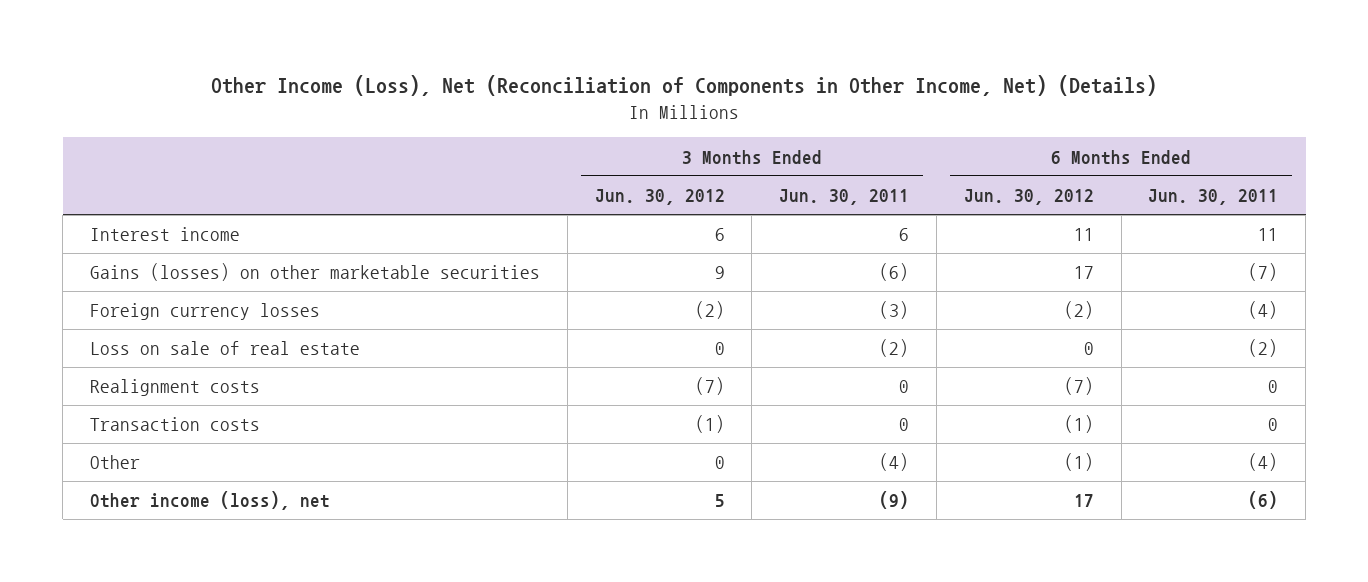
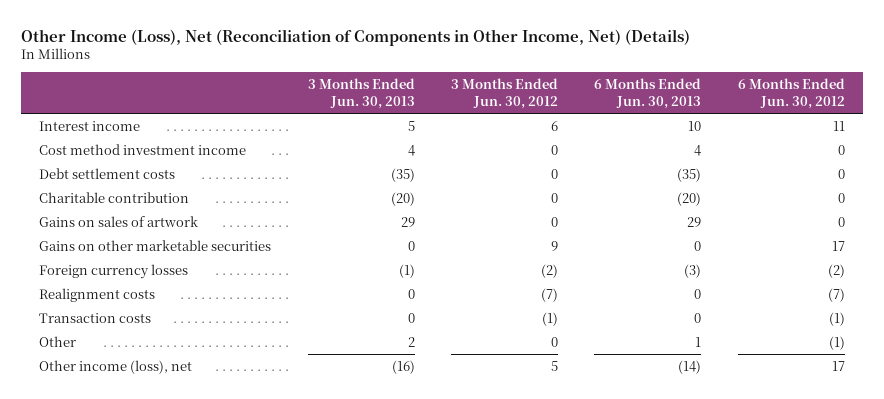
[779,189,910,206] Jun. 30, 2011 -> none
[1148,189,1279,206] Jun. 30, 2011 -> none
none -> [307,78,415,110] 3 Months Ended Jun. 30, 2013
none -> [594,78,702,110] 6 Months Ended Jun. 30, 2013
none -> [39,143,247,155] Cost method investment income
none -> [39,167,176,179] Debt settlement costs
none -> [39,191,190,203] Charitable contribution
none -> [39,215,199,227] Gains on sales of artwork
[89,263,540,282] Gains (losses) on other marketable securities -> [39,239,272,251] Gains on other marketable securities
[89,341,360,356] Loss on sale of real estate -> none

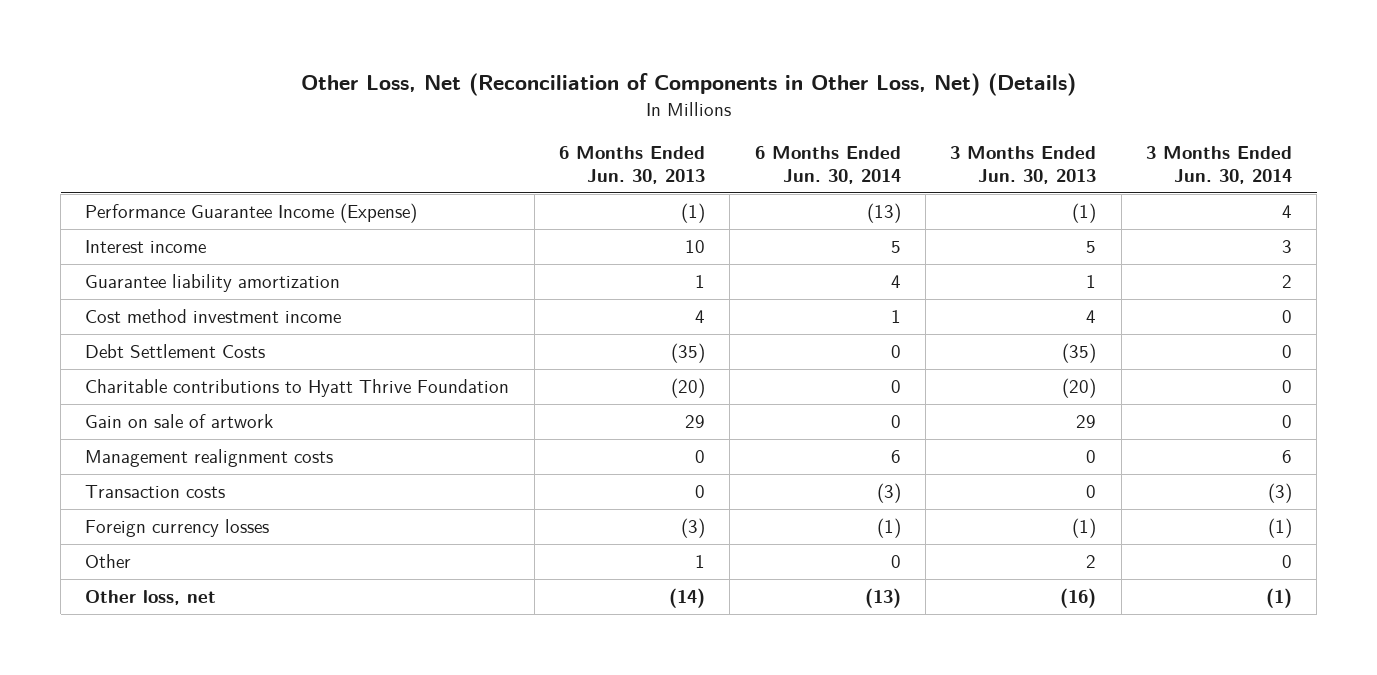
[21,28,691,46] Other Income (Loss), Net (Reconciliation of Components in Other Income, Net) (Details) -> [300,73,1076,97] Other Loss, Net (Reconciliation of Components in Other Loss, Net) (Details)
[450,78,558,110] 3 Months Ended Jun. 30, 2012 -> none
[737,78,845,110] 6 Months Ended Jun. 30, 2012 -> none
none -> [754,146,901,184] 6 Months Ended Jun. 30, 2014
none -> [1145,146,1292,184] 3 Months Ended Jun. 30, 2014
none -> [85,203,418,224] Performance Guarantee Income (Expense)
none -> [85,274,341,293] Guarantee liability amortization
[39,239,272,251] Gains on other marketable securities -> none
[39,167,176,179] Debt settlement costs -> [85,344,266,359] Debt Settlement Costs
[39,191,190,203] Charitable contribution -> [85,379,510,398] Charitable contributions to Hyatt Thrive Foundation
[39,215,199,227] Gains on sales of artwork -> [85,414,274,429] Gain on sale of artwork
[39,287,156,302] Realignment costs -> [85,449,334,468] Management realignment costs
[39,263,189,279] Foreign currency losses -> [85,519,270,538] Foreign currency losses
[39,359,193,374] Other income (loss), net -> [85,590,217,606] Other loss, net

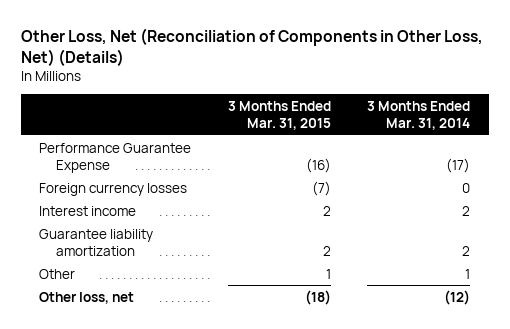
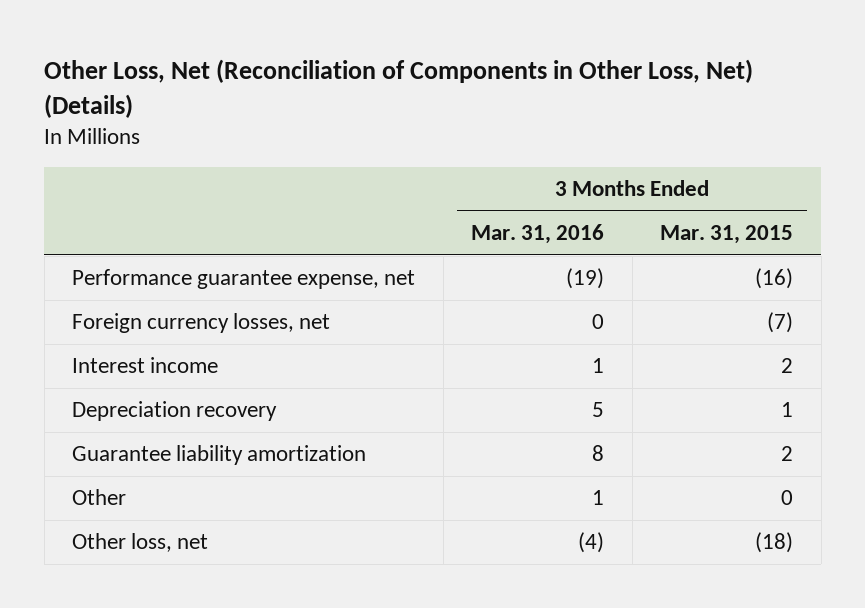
[367,100,471,130] 3 Months Ended Mar. 31, 2014 -> none
none -> [471,223,605,244] Mar. 31, 2016
[39,142,192,173] Performance Guarantee Expense -> [72,269,416,290] Performance guarantee expense, net
[39,182,188,196] Foreign currency losses -> [72,313,331,334] Foreign currency losses, net
none -> [72,401,278,422] Depreciation recovery
[325,268,331,279] 1 -> [781,490,794,506] 0

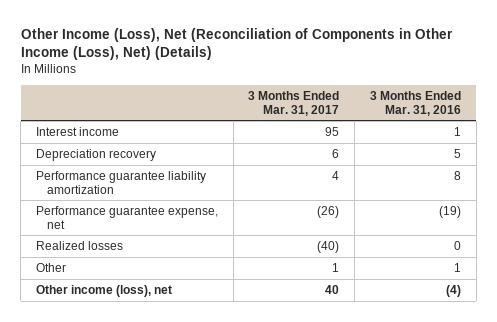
[44,59,754,118] Other Loss, Net (Reconciliation of Components in Other Loss, Net) (Details) -> [20,27,453,61] Other Income (Loss), Net (Reconciliation of Components in Other Income (Loss), Net) (Details)
[660,224,794,244] Mar. 31, 2015 -> none
none -> [248,91,340,116] 3 Months Ended Mar. 31, 2017
[72,313,331,334] Foreign currency losses, net -> none
[72,445,367,466] Guarantee liability amortization -> [35,170,206,194] Performance guarantee liability amortization
[72,269,416,290] Performance guarantee expense, net -> [35,205,218,229] Performance guarantee expense, net
none -> [35,240,123,250] Realized losses
[72,533,209,553] Other loss, net -> [35,284,172,297] Other income (loss), net

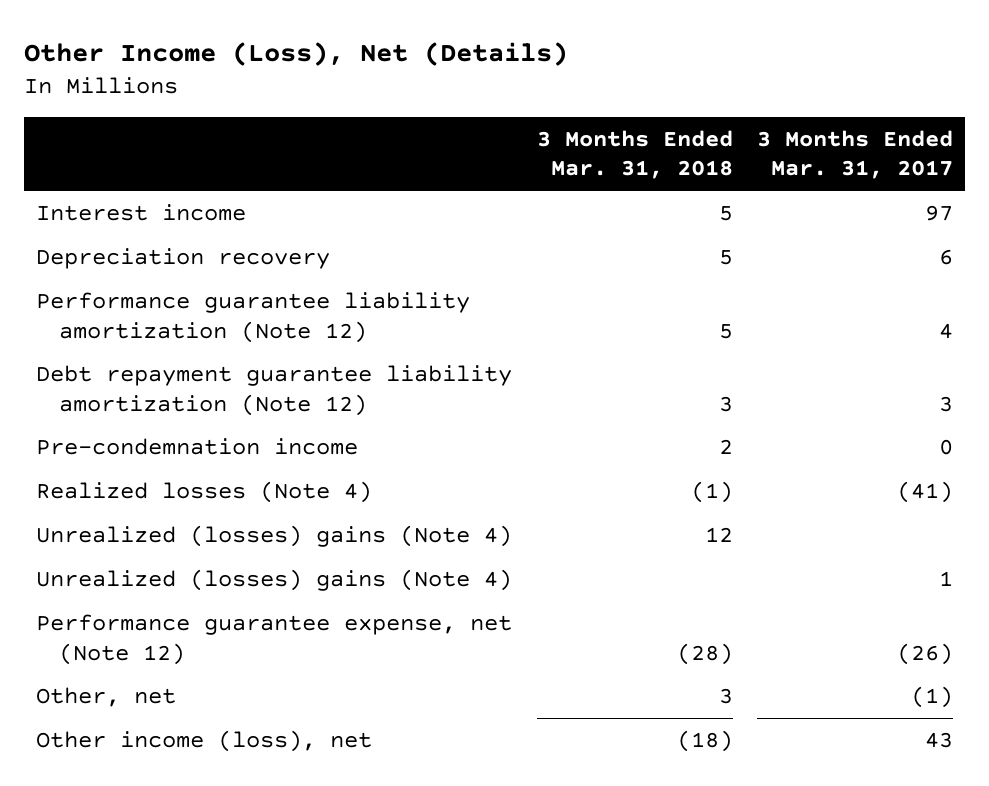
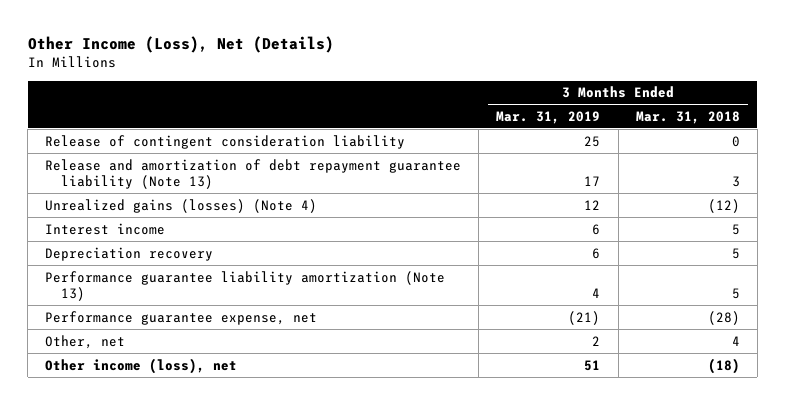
[757,129,954,180] 3 Months Ended Mar. 31, 2017 -> none
none -> [496,110,601,124] Mar. 31, 2019
none -> [45,134,406,149] Release of contingent consideration liability
none -> [45,158,462,190] Release and amortization of debt repayment guarantee liability (Note 13)
none -> [45,198,318,213] Unrealized gains (losses) (Note 4)
[36,364,513,416] Debt repayment guarantee liability amortization (Note 12) -> none
[36,437,359,455] Pre-condemnation income -> none
[36,480,373,503] Realized losses (Note 4) -> none
[36,524,513,547] Unrealized (losses) gains (Note 4) -> none
[36,568,513,591] Unrealized (losses) gains (Note 4) -> none
[36,291,471,343] Performance guarantee liability amortization (Note 12) -> [45,270,446,302] Performance guarantee liability amortization (Note 13)
[36,613,513,665] Performance guarantee expense, net (Note 12) -> [45,310,318,325] Performance guarantee expense, net
[718,687,733,704] 3 -> [731,335,740,346] 4

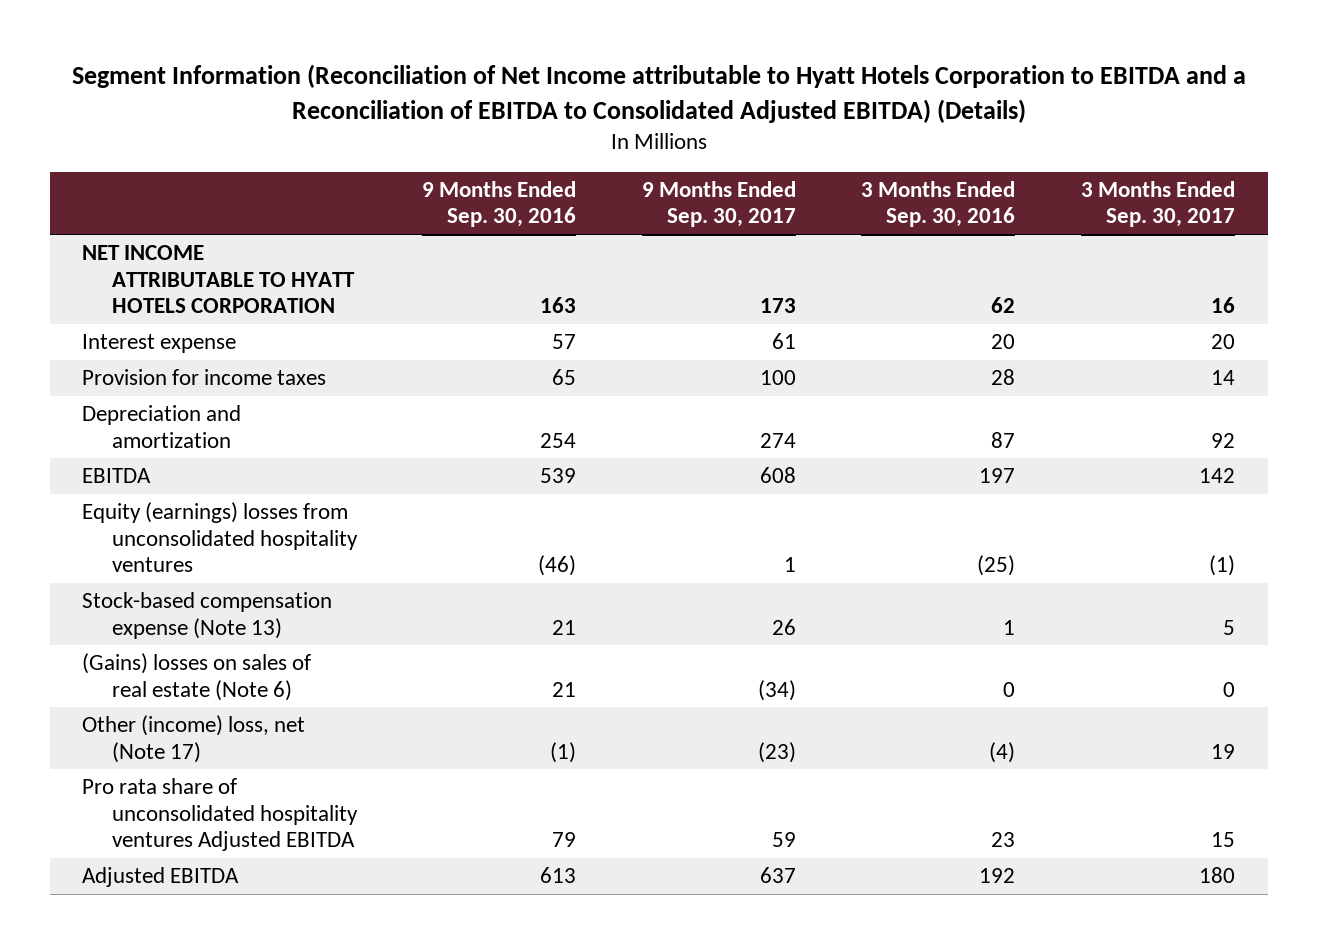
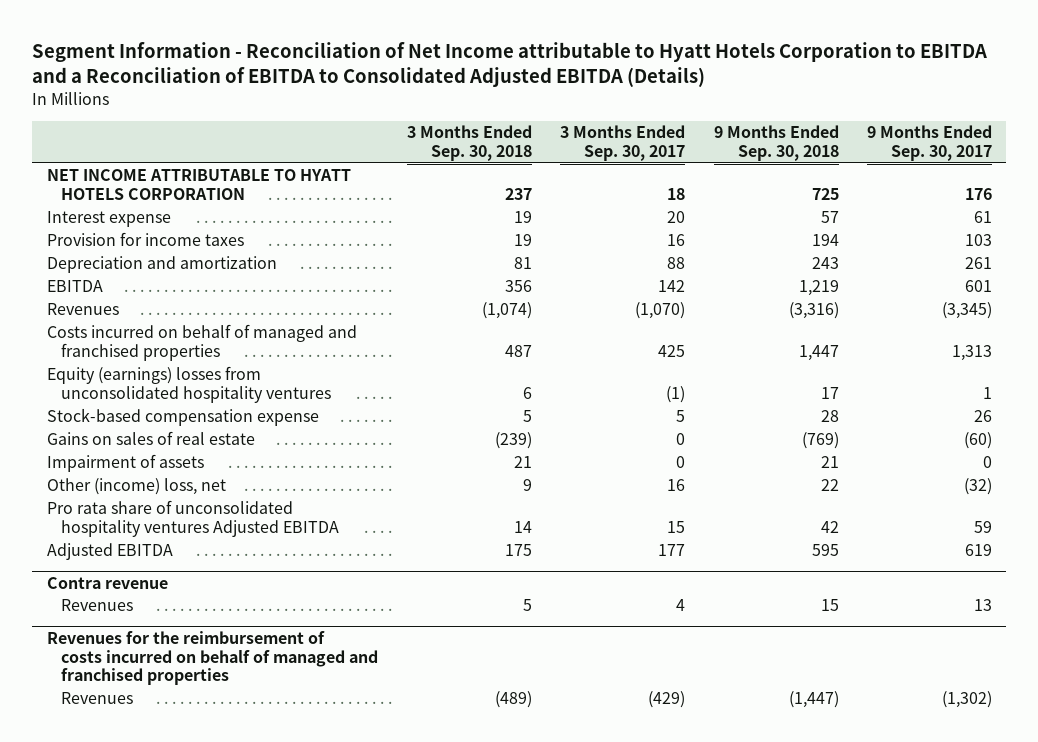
[71,64,1246,124] Segment Information (Reconciliation of Net Income attributable to Hyatt Hotels Corporation to EBITDA and a Reconciliation of EBITDA to Consolidated Adjusted EBITDA) (Details) -> [32,41,988,87] Segment Information - Reconciliation of Net Income attributable to Hyatt Hotels Corporation to EBITDA and a Reconciliation of EBITDA to Consolidated Adjusted EBITDA (Details)
[422,180,577,228] 9 Months Ended Sep. 30, 2016 -> none
[861,180,1016,228] 3 Months Ended Sep. 30, 2016 -> none
none -> [406,125,532,162] 3 Months Ended Sep. 30, 2018
none -> [713,125,839,162] 9 Months Ended Sep. 30, 2018
[759,298,796,314] 173 -> [964,188,992,201] 176
[1210,297,1235,314] 16 -> [667,188,686,201] 18
[759,370,796,386] 100 -> [964,234,992,247] 103
[1210,370,1235,386] 14 -> [667,234,686,247] 16
[759,432,796,448] 274 -> [964,257,992,270] 261
[1210,432,1235,448] 92 -> [667,257,686,270] 88
[759,467,796,484] 608 -> [964,280,992,293] 601
none -> [46,303,119,316] Revenues
none -> [46,324,357,362] Costs incurred on behalf of managed and franchised properties
[82,592,333,639] Stock-based compensation expense (Note 13) -> [46,408,319,427] Stock-based compensation expense
[82,653,312,701] (Gains) losses on sales of real estate (Note 6) -> [46,431,255,446] Gains on sales of real estate
[757,679,796,701] (34) -> [963,432,992,450] (60)
none -> [46,454,204,473] Impairment of assets
[82,715,306,763] Other (income) loss, net (Note 17) -> [46,478,226,496] Other (income) loss, net
[757,741,796,763] (23) -> [963,478,992,496] (32)
[1210,743,1235,759] 19 -> [667,479,686,492] 16
[759,867,796,884] 637 -> [964,544,992,557] 619
[1198,867,1235,884] 180 -> [658,544,686,557] 177
none -> [46,576,168,589] Contra revenue
none -> [61,599,134,612] Revenues
none -> [46,630,379,686] Revenues for the reimbursement of costs incurred on behalf of managed and franchised properties
none -> [61,692,134,705] Revenues

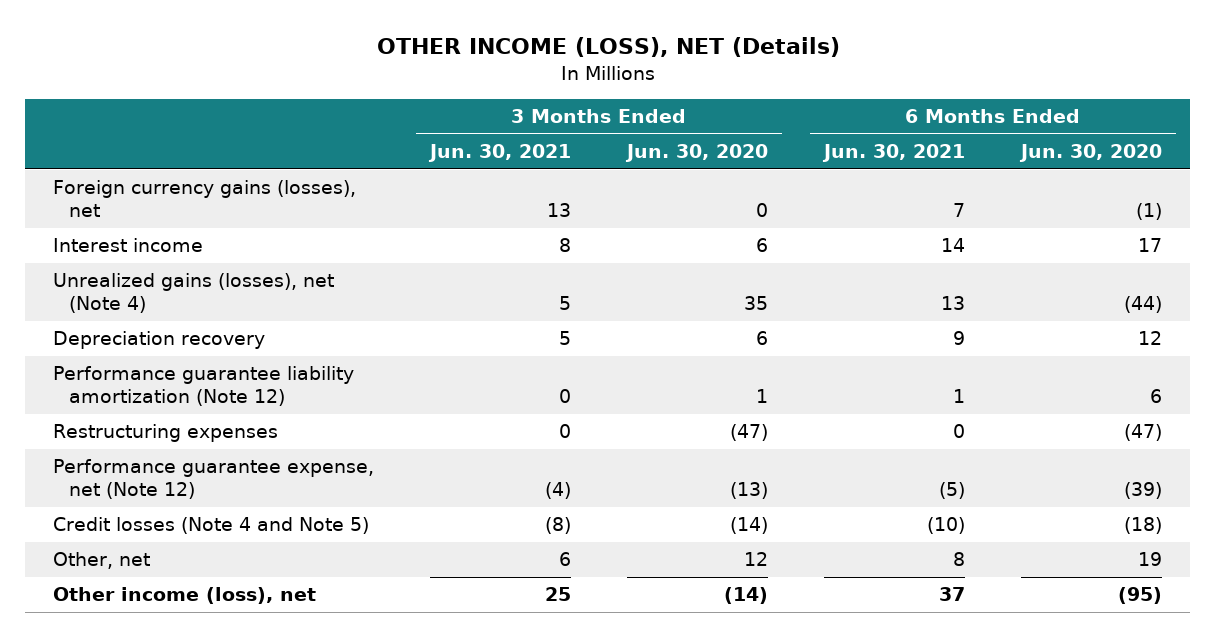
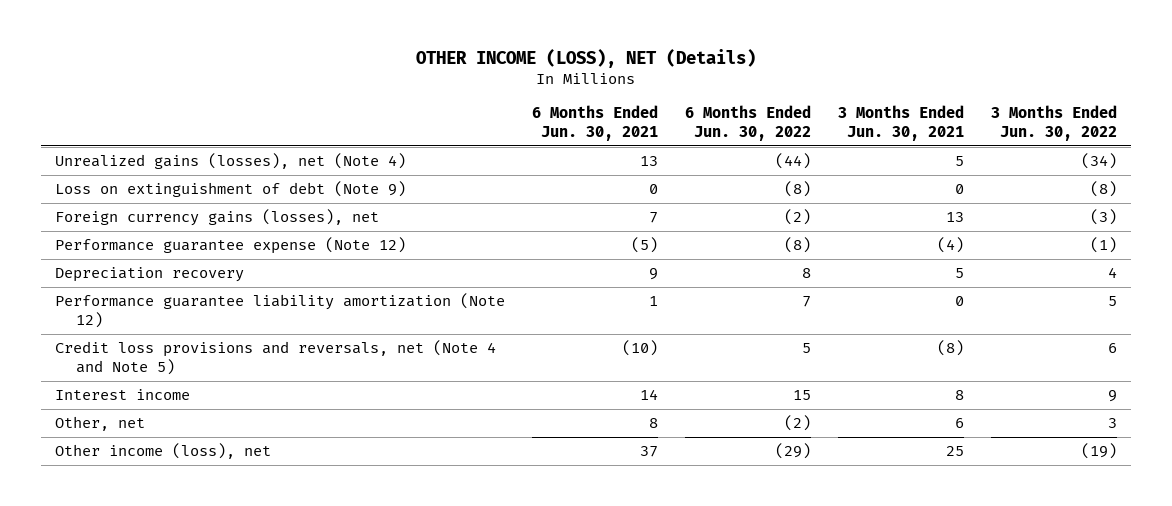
[625,144,769,163] Jun. 30, 2020 -> none
[1019,144,1163,163] Jun. 30, 2020 -> none
none -> [685,105,812,142] 6 Months Ended Jun. 30, 2022
none -> [991,105,1118,142] 3 Months Ended Jun. 30, 2022
none -> [54,181,406,198] Loss on extinguishment of debt (Note 9)
[53,180,357,218] Foreign currency gains (losses), net -> [54,209,379,227] Foreign currency gains (losses), net
none -> [54,237,406,255] Performance guarantee expense (Note 12)
[53,424,279,443] Restructuring expenses -> none
[53,459,375,500] Performance guarantee expense, net (Note 12) -> none
[53,517,370,535] Credit losses (Note 4 and Note 5) -> [54,340,496,375] Credit loss provisions and reversals, net (Note 4 and Note 5)
[53,238,204,253] Interest income -> [54,389,190,401] Interest income

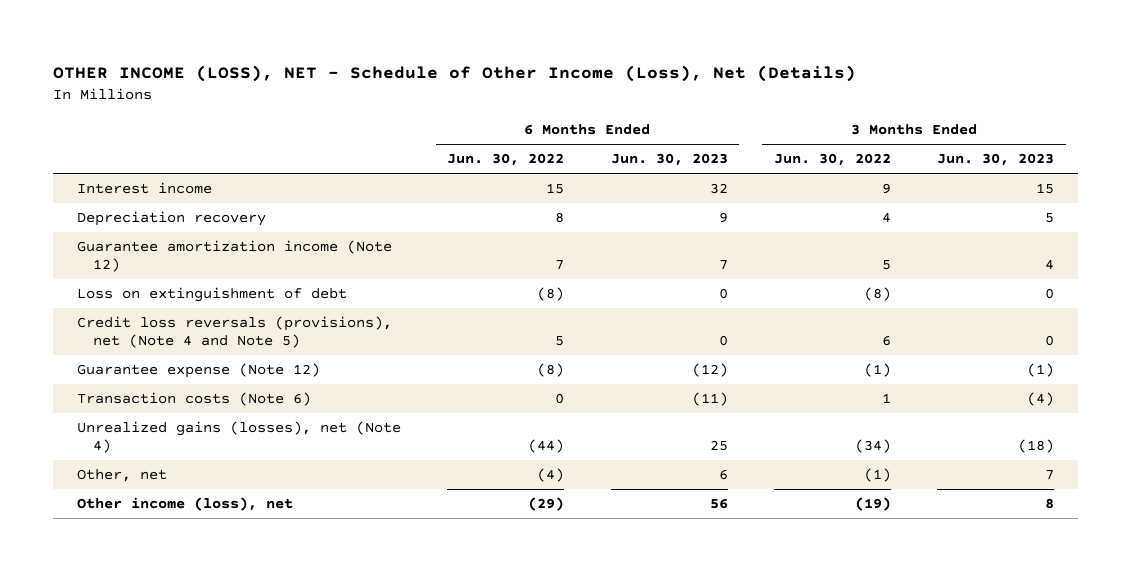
[416,49,757,69] OTHER INCOME (LOSS), NET (Details) -> [53,64,857,82] OTHER INCOME (LOSS), NET - Schedule of Other Income (Loss), Net (Details)
[532,105,659,142] 6 Months Ended Jun. 30, 2021 -> none
[838,105,965,142] 3 Months Ended Jun. 30, 2021 -> none
none -> [610,153,728,167] Jun. 30, 2023
none -> [937,153,1055,167] Jun. 30, 2023
[54,181,406,198] Loss on extinguishment of debt (Note 9) -> none
[54,209,379,227] Foreign currency gains (losses), net -> none
[54,237,406,255] Performance guarantee expense (Note 12) -> none
[54,293,505,328] Performance guarantee liability amortization (Note 12) -> none
[54,340,496,375] Credit loss provisions and reversals, net (Note 4 and Note 5) -> none
[54,267,244,283] Depreciation recovery -> [76,211,266,227] Depreciation recovery
none -> [76,240,392,273] Guarantee amortization income (Note 12)
none -> [76,287,347,303] Loss on extinguishment of debt
none -> [76,316,392,349] Credit loss reversals (provisions), net (Note 4 and Note 5)
none -> [76,363,320,379] Guarantee expense (Note 12)
none -> [76,392,311,407] Transaction costs (Note 6)
[54,153,406,170] Unrealized gains (losses), net (Note 4) -> [76,421,401,454] Unrealized gains (losses), net (Note 4)
[784,415,812,432] (2) -> [537,468,565,483] (4)
[1108,418,1118,429] 3 -> [864,468,892,483] (1)

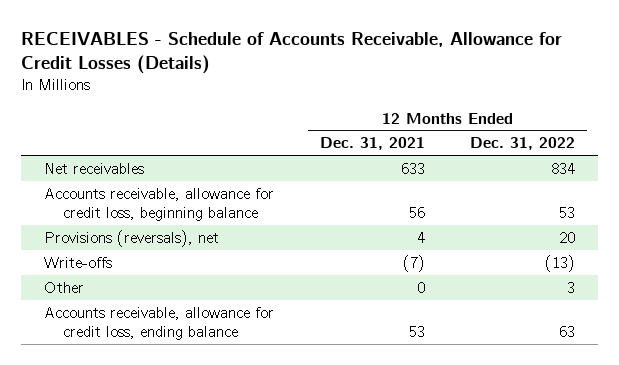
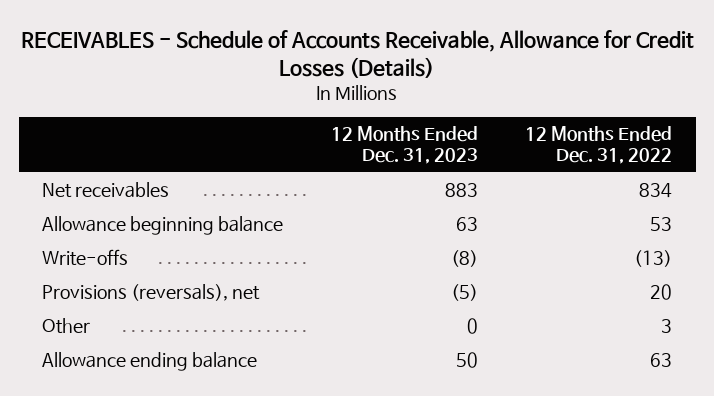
[319,137,425,151] Dec. 31, 2021 -> none
none -> [330,126,478,165] 12 Months Ended Dec. 31, 2023
[43,187,274,222] Accounts receivable, allowance for credit loss, beginning balance -> [42,216,284,236] Allowance beginning balance
[43,229,219,247] Provisions (reversals), net -> [42,284,261,302] Provisions (reversals), net
[43,306,274,341] Accounts receivable, allowance for credit loss, ending balance -> [42,352,258,372] Allowance ending balance

